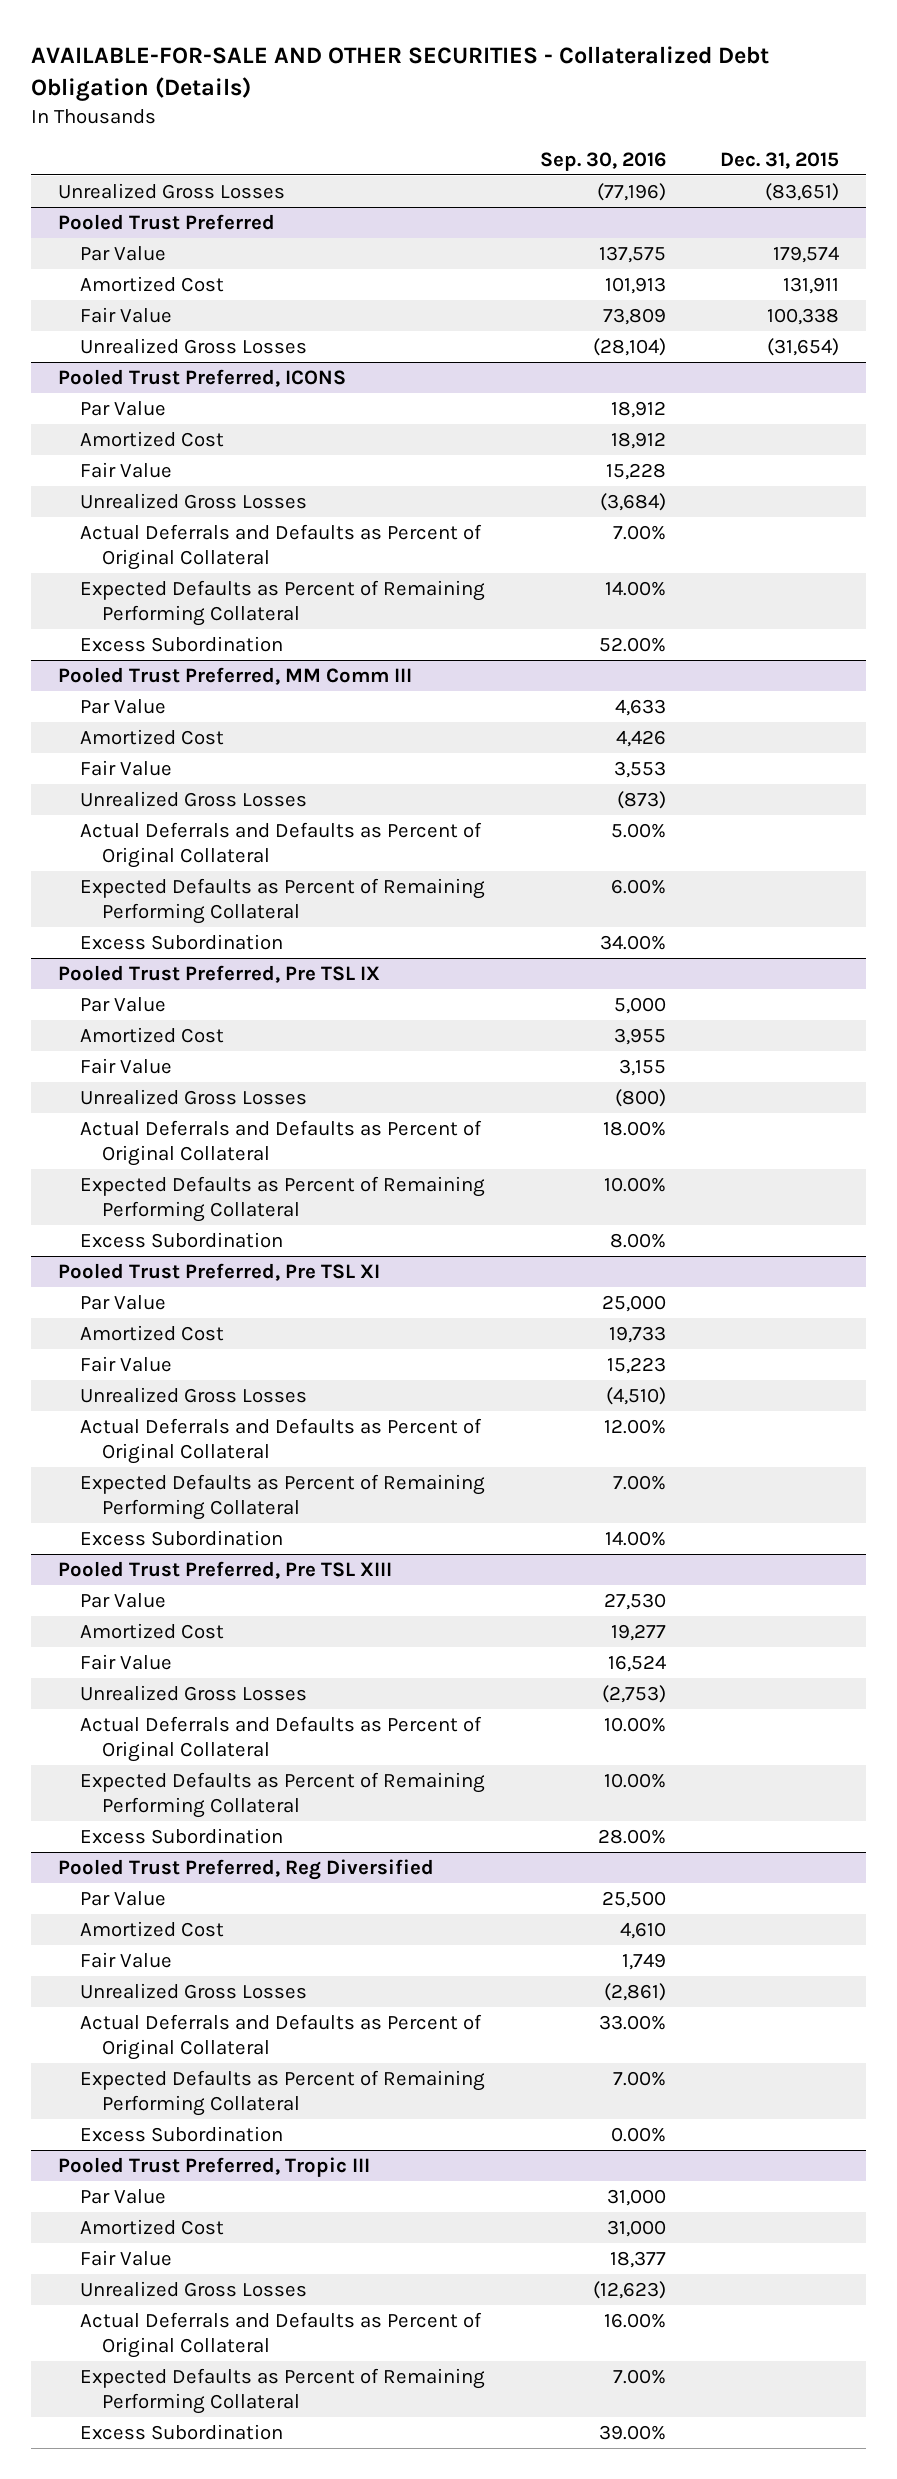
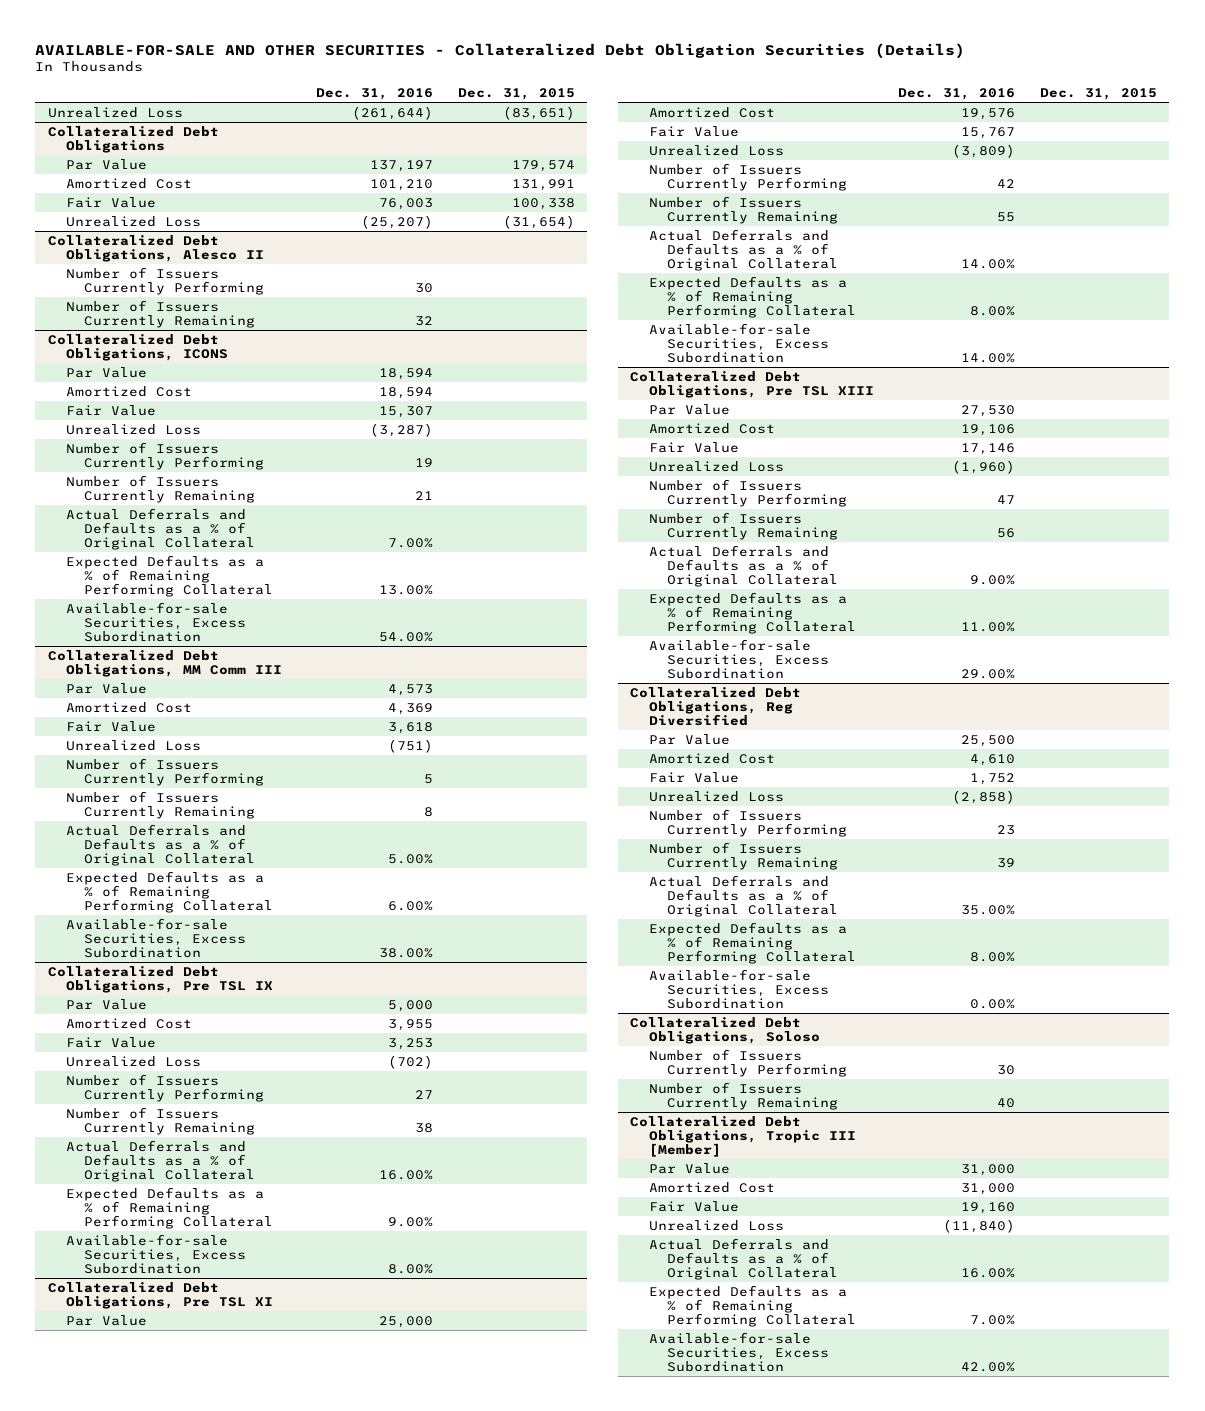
[30,45,769,102] AVAILABLE-FOR-SALE AND OTHER SECURITIES - Collateralized Debt Obligation (Details) -> [35,42,966,59] AVAILABLE-FOR-SALE AND OTHER SECURITIES - Collateralized Debt Obligation Securities (Details)
[539,151,666,171] Sep. 30, 2016 -> none
none -> [315,88,433,101] Dec. 31, 2016
[58,183,286,200] Unrealized Gross Losses -> [47,106,183,118] Unrealized Loss
[58,214,276,231] Pooled Trust Preferred -> [47,125,219,153] Collateralized Debt Obligations
[783,277,840,295] 131,911 -> [511,178,575,191] 131,991
[58,369,347,388] Pooled Trust Preferred, ICONS -> none
[80,401,167,417] Par Value -> none
[80,431,225,448] Amortized Cost -> none
[80,462,173,479] Fair Value -> none
[80,493,308,510] Unrealized Gross Losses -> none
[80,524,483,571] Actual Deferrals and Defaults as Percent of Original Collateral -> none
[80,580,486,627] Expected Defaults as Percent of Remaining Performing Collateral -> none
[80,636,284,653] Excess Subordination -> none
[58,667,413,686] Pooled Trust Preferred, MM Comm III -> none
[80,699,167,715] Par Value -> none
[80,729,225,746] Amortized Cost -> none
[80,760,173,777] Fair Value -> none
[80,791,308,808] Unrealized Gross Losses -> none
[80,822,483,869] Actual Deferrals and Defaults as Percent of Original Collateral -> none
[80,878,486,925] Expected Defaults as Percent of Remaining Performing Collateral -> none
[80,934,284,951] Excess Subordination -> none
[58,965,381,984] Pooled Trust Preferred, Pre TSL IX -> none
[80,997,167,1013] Par Value -> none
[80,1027,225,1044] Amortized Cost -> none
[80,1058,173,1075] Fair Value -> none
[80,1089,308,1106] Unrealized Gross Losses -> none
[80,1120,483,1167] Actual Deferrals and Defaults as Percent of Original Collateral -> none
[80,1176,486,1223] Expected Defaults as Percent of Remaining Performing Collateral -> none
[80,1232,284,1249] Excess Subordination -> none
[58,1263,381,1282] Pooled Trust Preferred, Pre TSL XI -> none
[80,1295,167,1311] Par Value -> none
[80,1325,225,1342] Amortized Cost -> none
[80,1356,173,1373] Fair Value -> none
[80,1387,308,1404] Unrealized Gross Losses -> none
[80,1418,483,1465] Actual Deferrals and Defaults as Percent of Original Collateral -> none
[80,1474,486,1521] Expected Defaults as Percent of Remaining Performing Collateral -> none
[80,1530,284,1547] Excess Subordination -> none
[58,1561,393,1580] Pooled Trust Preferred, Pre TSL XIII -> none
[80,1593,167,1609] Par Value -> none
[80,1623,225,1640] Amortized Cost -> none
[80,1654,173,1671] Fair Value -> none
[80,1685,308,1702] Unrealized Gross Losses -> none
[80,1716,483,1763] Actual Deferrals and Defaults as Percent of Original Collateral -> none
[80,1772,486,1819] Expected Defaults as Percent of Remaining Performing Collateral -> none
[80,1828,284,1845] Excess Subordination -> none
[58,1859,435,1881] Pooled Trust Preferred, Reg Diversified -> none
[80,1891,167,1907] Par Value -> none
[80,1921,225,1938] Amortized Cost -> none
[80,1952,173,1969] Fair Value -> none
[80,1983,308,2000] Unrealized Gross Losses -> none
[80,2014,483,2061] Actual Deferrals and Defaults as Percent of Original Collateral -> none
[80,2070,486,2117] Expected Defaults as Percent of Remaining Performing Collateral -> none
[80,2126,284,2143] Excess Subordination -> none
[58,2157,371,2178] Pooled Trust Preferred, Tropic III -> none
[80,2189,167,2205] Par Value -> none
[80,2219,225,2236] Amortized Cost -> none
[80,2250,173,2267] Fair Value -> none
[80,2281,308,2298] Unrealized Gross Losses -> none
[80,2312,483,2359] Actual Deferrals and Defaults as Percent of Original Collateral -> none
[80,2368,486,2415] Expected Defaults as Percent of Remaining Performing Collateral -> none
[80,2424,284,2441] Excess Subordination -> none
[80,338,308,355] Unrealized Gross Losses -> [66,215,202,227] Unrealized Loss
none -> [47,234,265,262] Collateralized Debt Obligations, Alesco II
none -> [66,266,265,295] Number of Issuers Currently Performing
none -> [66,299,256,328] Number of Issuers Currently Remaining
none -> [47,333,229,361] Collateralized Debt Obligations, ICONS
none -> [66,366,148,378] Par Value
none -> [66,385,193,397] Amortized Cost
none -> [66,404,157,416] Fair Value
none -> [66,423,202,435] Unrealized Loss
none -> [66,441,265,470] Number of Issuers Currently Performing
none -> [66,474,256,503] Number of Issuers Currently Remaining
none -> [66,507,256,551] Actual Deferrals and Defaults as a % of Original Collateral
none -> [66,554,274,598] Expected Defaults as a % of Remaining Performing Collateral
none -> [66,601,247,643] Available-for-sale Securities, Excess Subordination
none -> [47,649,283,677] Collateralized Debt Obligations, MM Comm III
none -> [66,682,148,694] Par Value
none -> [66,701,193,713] Amortized Cost
none -> [66,720,157,732] Fair Value
none -> [66,739,202,751] Unrealized Loss
none -> [66,757,265,786] Number of Issuers Currently Performing
none -> [66,790,256,819] Number of Issuers Currently Remaining
none -> [66,823,256,867] Actual Deferrals and Defaults as a % of Original Collateral
none -> [66,870,274,914] Expected Defaults as a % of Remaining Performing Collateral
none -> [66,917,247,959] Available-for-sale Securities, Excess Subordination
none -> [47,965,274,993] Collateralized Debt Obligations, Pre TSL IX
none -> [66,998,148,1010] Par Value
none -> [66,1017,193,1029] Amortized Cost
none -> [66,1036,157,1048] Fair Value
none -> [66,1055,202,1067] Unrealized Loss
none -> [66,1073,265,1102] Number of Issuers Currently Performing
none -> [66,1106,256,1135] Number of Issuers Currently Remaining
none -> [66,1139,256,1183] Actual Deferrals and Defaults as a % of Original Collateral
none -> [66,1186,274,1230] Expected Defaults as a % of Remaining Performing Collateral
none -> [66,1233,247,1275] Available-for-sale Securities, Excess Subordination
none -> [47,1281,274,1309] Collateralized Debt Obligations, Pre TSL XI
none -> [66,1314,148,1326] Par Value
none -> [648,106,775,118] Amortized Cost
none -> [648,125,739,137] Fair Value
none -> [648,144,784,156] Unrealized Loss
none -> [648,162,847,191] Number of Issuers Currently Performing
none -> [648,195,838,224] Number of Issuers Currently Remaining
none -> [648,228,838,272] Actual Deferrals and Defaults as a % of Original Collateral
none -> [648,275,856,319] Expected Defaults as a % of Remaining Performing Collateral
none -> [648,322,829,364] Available-for-sale Securities, Excess Subordination
none -> [630,370,874,398] Collateralized Debt Obligations, Pre TSL XIII
none -> [648,403,730,415] Par Value
none -> [648,422,775,434] Amortized Cost
none -> [648,441,739,453] Fair Value
none -> [648,460,784,472] Unrealized Loss
none -> [648,478,847,507] Number of Issuers Currently Performing
none -> [648,511,838,540] Number of Issuers Currently Remaining
none -> [648,544,838,588] Actual Deferrals and Defaults as a % of Original Collateral
none -> [648,591,856,635] Expected Defaults as a % of Remaining Performing Collateral
none -> [648,638,829,680] Available-for-sale Securities, Excess Subordination
none -> [630,686,802,727] Collateralized Debt Obligations, Reg Diversified
none -> [648,733,730,745] Par Value
none -> [648,752,775,764] Amortized Cost
none -> [648,771,739,783] Fair Value
none -> [648,790,784,802] Unrealized Loss
none -> [648,808,847,837] Number of Issuers Currently Performing
none -> [648,841,838,870] Number of Issuers Currently Remaining
none -> [648,874,838,918] Actual Deferrals and Defaults as a % of Original Collateral
none -> [648,921,856,965] Expected Defaults as a % of Remaining Performing Collateral
none -> [648,968,829,1010] Available-for-sale Securities, Excess Subordination
none -> [630,1016,820,1044] Collateralized Debt Obligations, Soloso
none -> [648,1048,847,1077] Number of Issuers Currently Performing
none -> [648,1081,838,1110] Number of Issuers Currently Remaining
none -> [630,1115,856,1158] Collateralized Debt Obligations, Tropic III [Member]
none -> [648,1162,730,1174] Par Value
none -> [648,1181,775,1193] Amortized Cost
none -> [648,1200,739,1212] Fair Value
none -> [648,1219,784,1231] Unrealized Loss
none -> [648,1237,838,1281] Actual Deferrals and Defaults as a % of Original Collateral
none -> [648,1284,856,1328] Expected Defaults as a % of Remaining Performing Collateral
none -> [648,1331,829,1373] Available-for-sale Securities, Excess Subordination

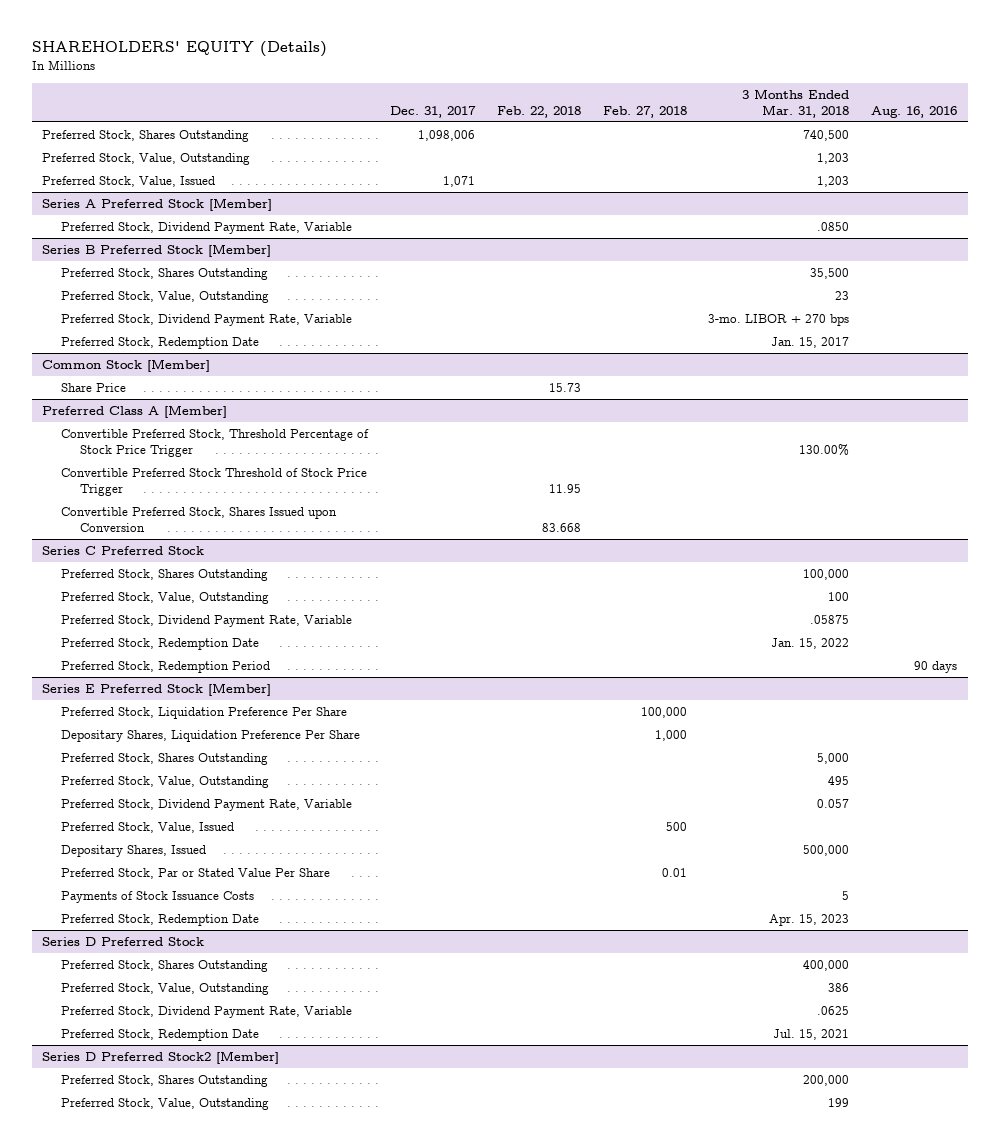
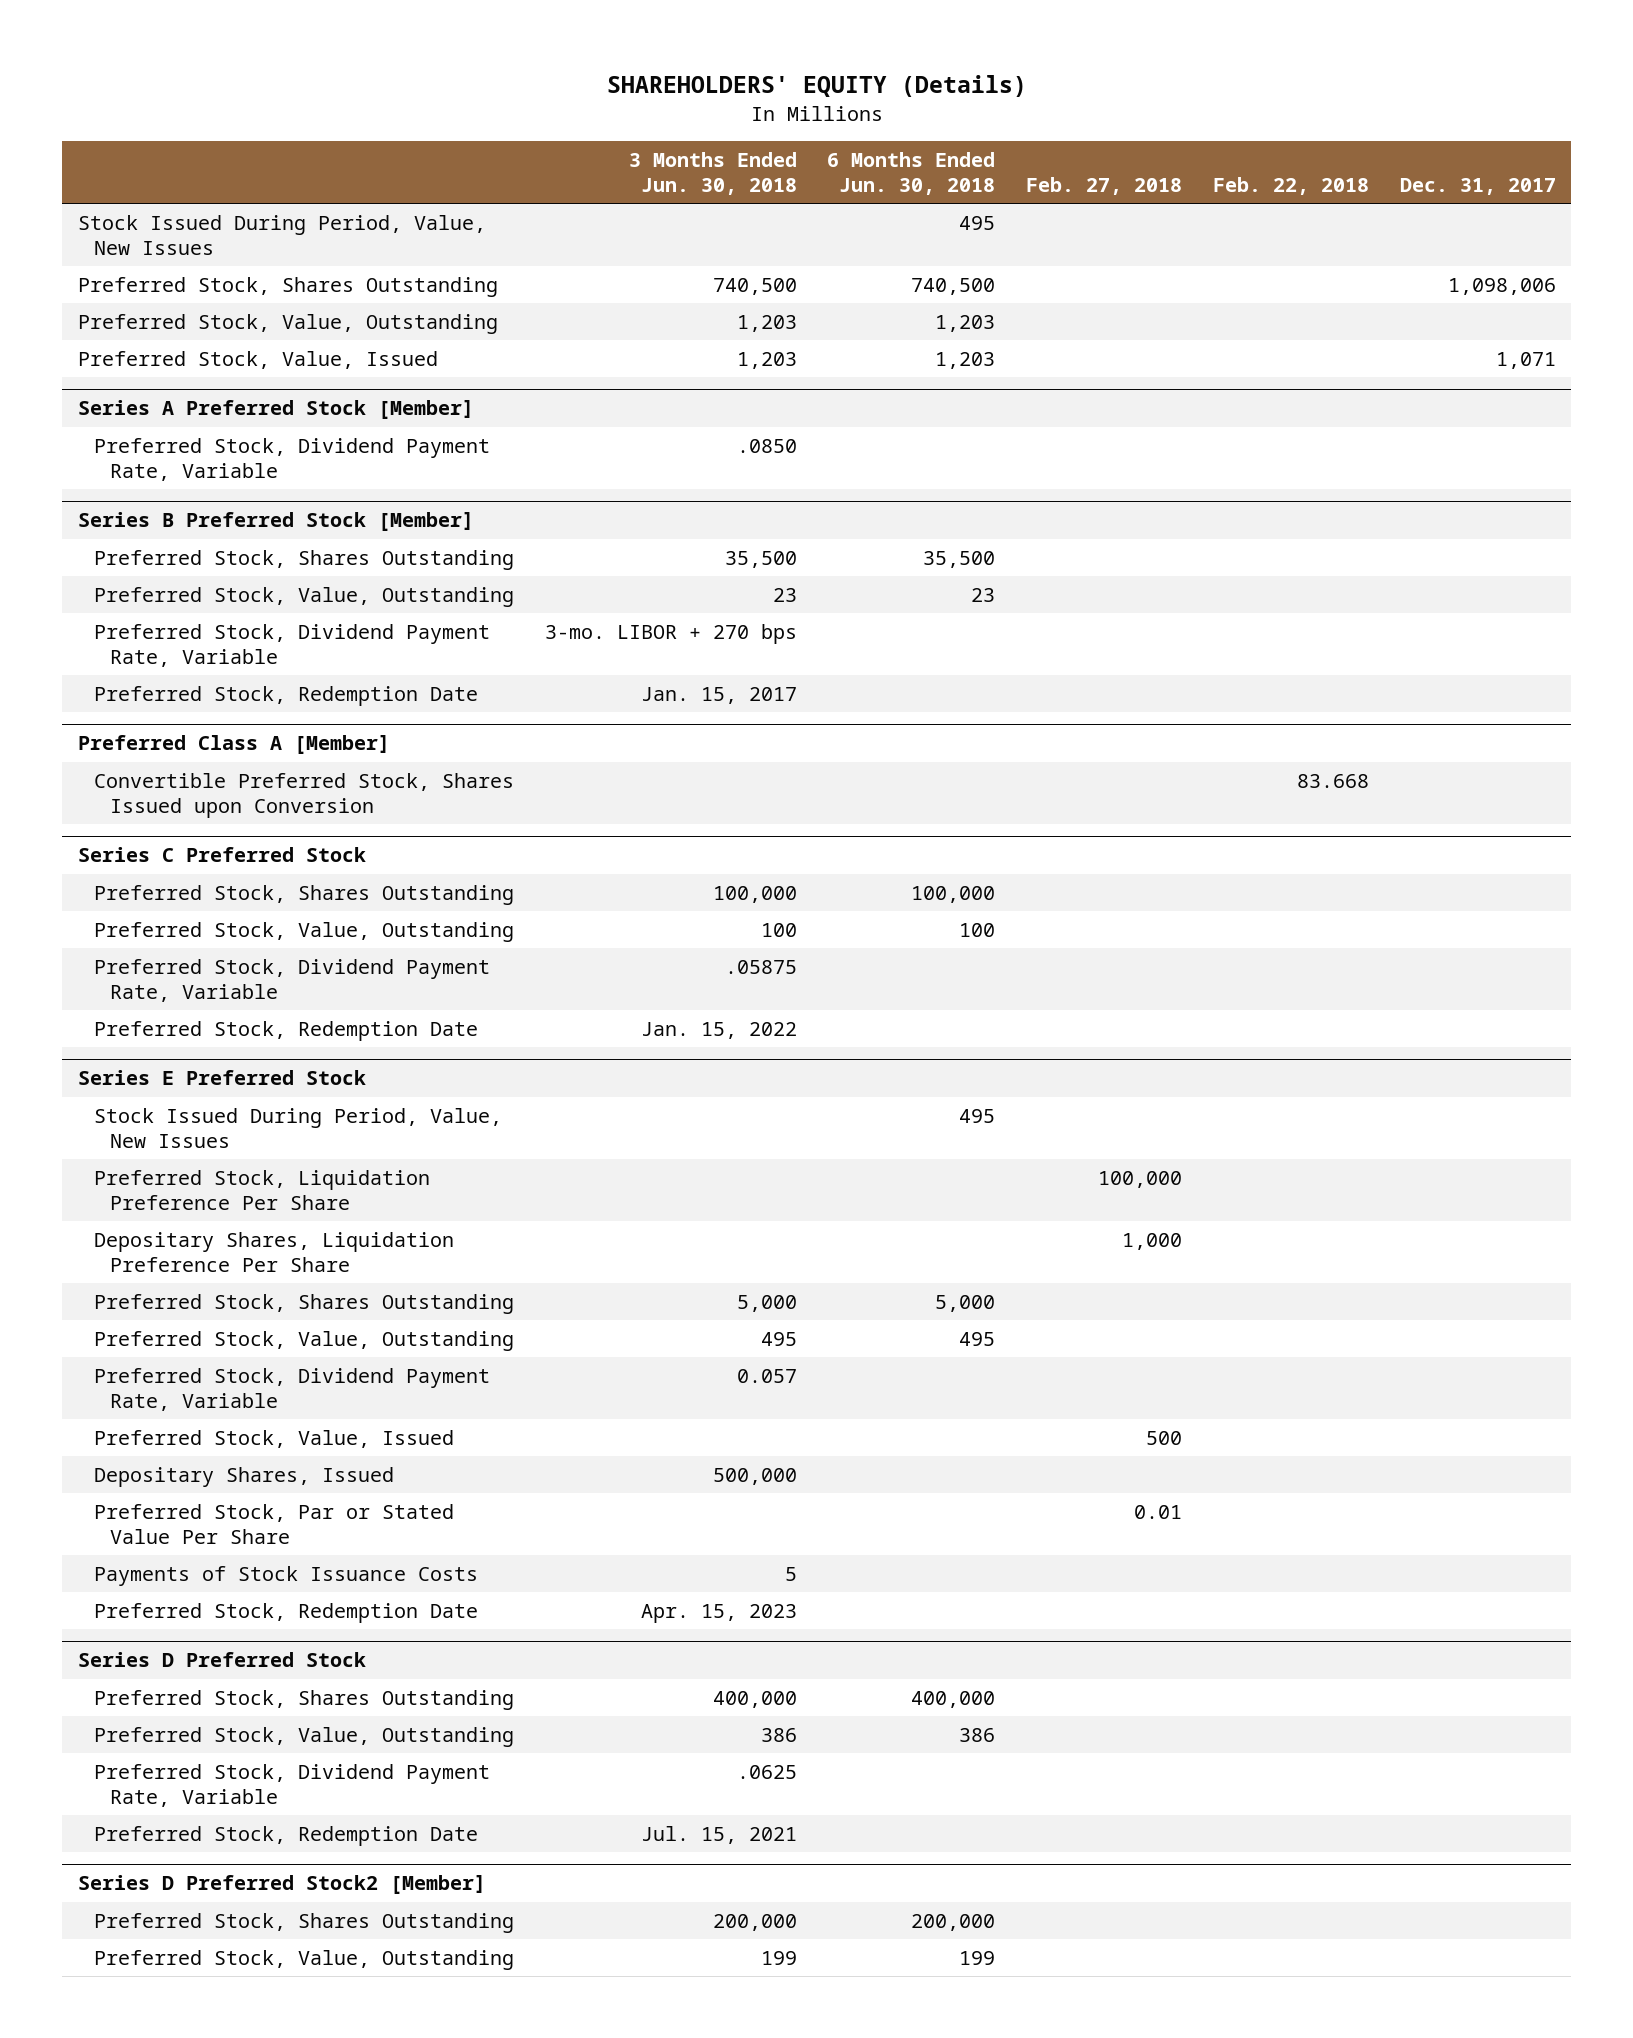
[742,89,850,118] 3 Months Ended Mar. 31, 2018 -> none
[871,105,958,118] Aug. 16, 2016 -> none
none -> [628,151,797,196] 3 Months Ended Jun. 30, 2018
none -> [827,151,996,196] 6 Months Ended Jun. 30, 2018
none -> [77,214,486,256] Stock Issued During Period, Value, New Issues
[42,359,211,373] Common Stock [Member] -> none
[61,383,127,393] Share Price -> none
[61,429,370,457] Convertible Preferred Stock, Threshold Percentage of Stock Price Trigger -> none
[61,468,368,496] Convertible Preferred Stock Threshold of Stock Price Trigger -> none
[61,661,271,674] Preferred Stock, Redemption Period -> none
[42,683,272,697] Series E Preferred Stock [Member] -> [77,1070,366,1086] Series E Preferred Stock
none -> [93,1107,502,1149] Stock Issued During Period, Value, New Issues

